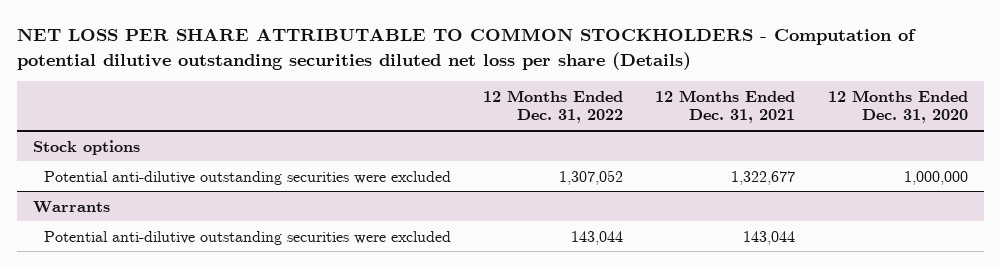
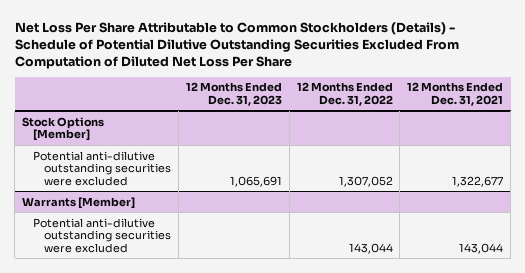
[16,28,916,70] NET LOSS PER SHARE ATTRIBUTABLE TO COMMON STOCKHOLDERS - Computation of potential dilutive outstanding securities diluted net loss per share (Details) -> [14,21,459,69] Net Loss Per Share Attributable to Common Stockholders (Details) - Schedule of Potential Dilutive Outstanding Securities Excluded From Computation of Diluted Net Loss Per Share
[827,90,968,124] 12 Months Ended Dec. 31, 2020 -> none
none -> [186,82,283,106] 12 Months Ended Dec. 31, 2023
[32,139,140,155] Stock options -> [21,116,104,142] Stock Options [Member]
[32,200,110,213] Warrants -> [21,196,135,209] Warrants [Member]

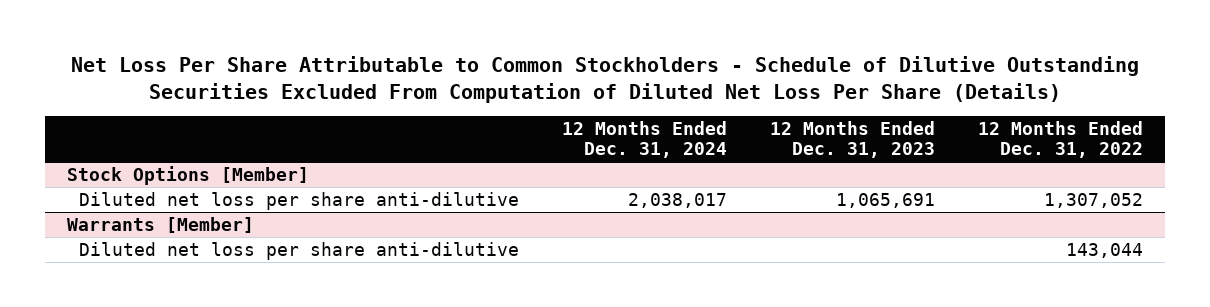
[14,21,459,69] Net Loss Per Share Attributable to Common Stockholders (Details) - Schedule of Potential Dilutive Outstanding Securities Excluded From Computation of Diluted Net Loss Per Share -> [71,55,1140,103] Net Loss Per Share Attributable to Common Stockholders - Schedule of Dilutive Outstanding Securities Excluded From Computation of Diluted Net Loss Per Share (Details)
[407,82,504,106] 12 Months Ended Dec. 31, 2021 -> none
none -> [562,120,728,158] 12 Months Ended Dec. 31, 2024
[33,150,172,186] Potential anti-dilutive outstanding securities were excluded -> [79,191,520,210] Diluted net loss per share anti-dilutive
[33,217,172,253] Potential anti-dilutive outstanding securities were excluded -> [79,241,520,260] Diluted net loss per share anti-dilutive

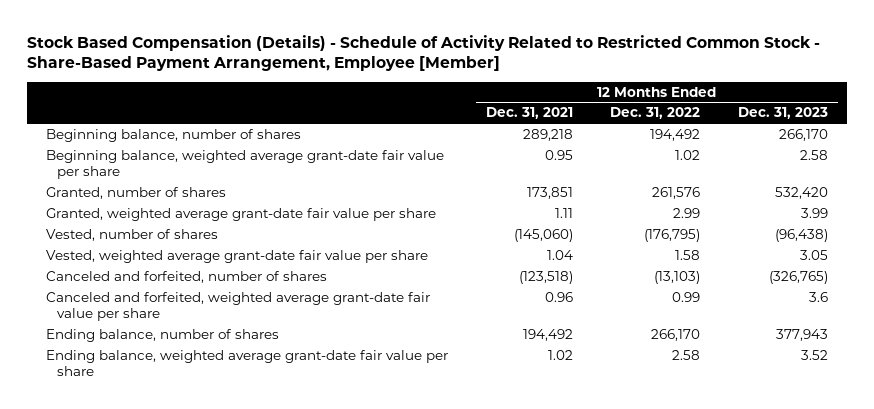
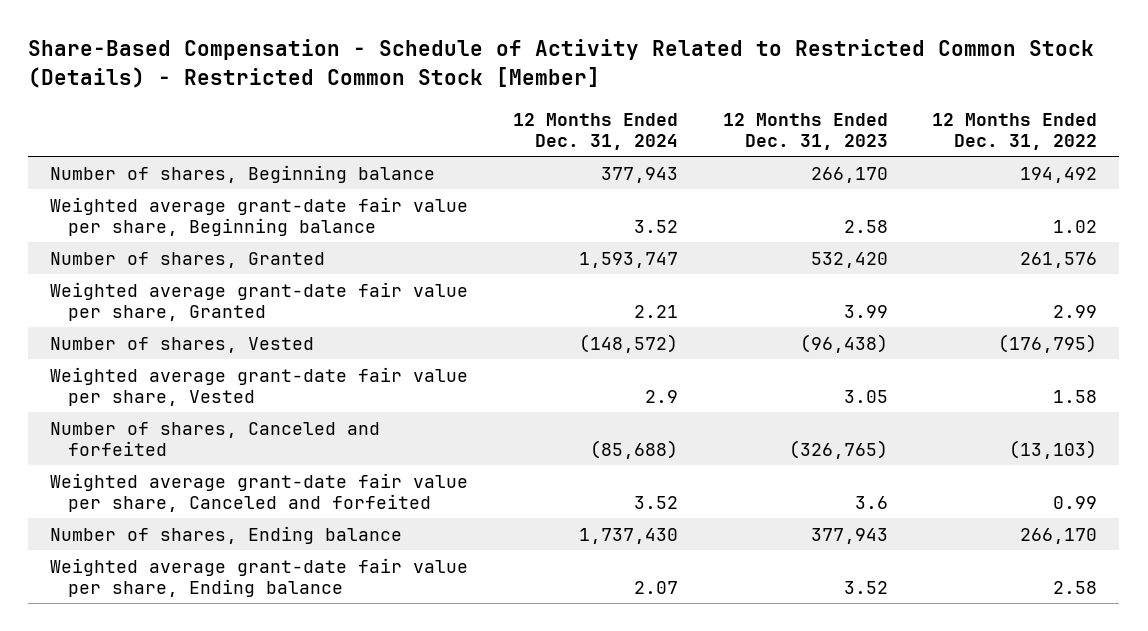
[27,34,821,72] Stock Based Compensation (Details) - Schedule of Activity Related to Restricted Common Stock - Share-Based Payment Arrangement, Employee [Member] -> [28,39,1095,88] Share-Based Compensation - Schedule of Activity Related to Restricted Common Stock (Details) - Restricted Common Stock [Member]
[485,107,573,120] Dec. 31, 2021 -> none
none -> [513,112,679,150] 12 Months Ended Dec. 31, 2024
[45,129,301,143] Beginning balance, number of shares -> [50,164,436,183] Number of shares, Beginning balance
[45,150,444,180] Beginning balance, weighted average grant-date fair value per share -> [50,196,469,236] Weighted average grant-date fair value per share, Beginning balance
[45,187,226,200] Granted, number of shares -> [50,251,326,268] Number of shares, Granted
[45,208,436,222] Granted, weighted average grant-date fair value per share -> [50,281,469,321] Weighted average grant-date fair value per share, Granted
[45,229,218,242] Vested, number of shares -> [50,336,315,353] Number of shares, Vested
[45,250,428,264] Vested, weighted average grant-date fair value per share -> [50,366,469,406] Weighted average grant-date fair value per share, Vested
[45,271,327,284] Canceled and forfeited, number of shares -> [50,421,381,456] Number of shares, Canceled and forfeited
[45,292,430,322] Canceled and forfeited, weighted average grant-date fair value per share -> [50,472,469,512] Weighted average grant-date fair value per share, Canceled and forfeited
[45,329,279,343] Ending balance, number of shares -> [50,525,403,544] Number of shares, Ending balance
[45,350,448,377] Ending balance, weighted average grant-date fair value per share -> [50,557,469,597] Weighted average grant-date fair value per share, Ending balance

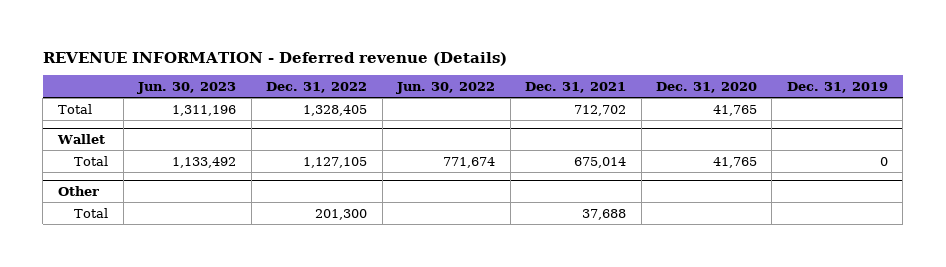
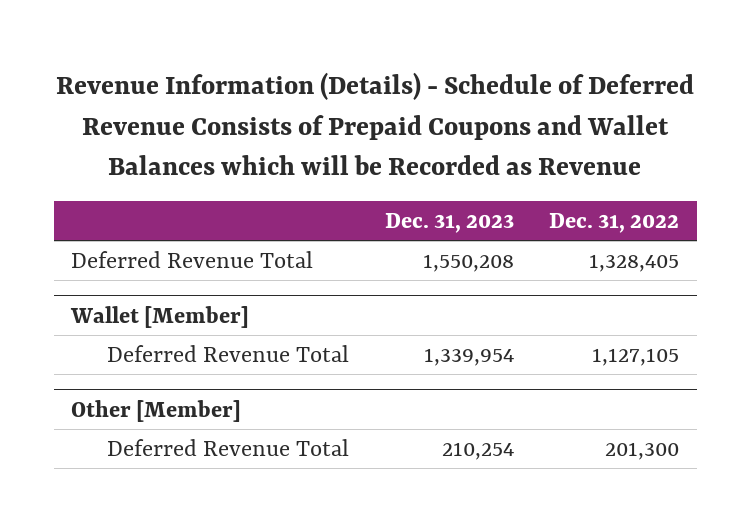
[42,51,507,66] REVENUE INFORMATION - Deferred revenue (Details) -> [56,72,695,176] Revenue Information (Details) - Schedule of Deferred Revenue Consists of Prepaid Coupons and Wallet Balances which will be Recorded as Revenue
[137,81,237,94] Jun. 30, 2023 -> none
[396,81,496,94] Jun. 30, 2022 -> none
[525,81,627,93] Dec. 31, 2021 -> none
[655,81,757,93] Dec. 31, 2020 -> none
[786,81,888,93] Dec. 31, 2019 -> none
none -> [384,213,514,234] Dec. 31, 2023
[57,103,92,114] Total -> [71,250,314,268] Deferred Revenue Total
[56,133,105,144] Wallet -> [70,305,250,328] Wallet [Member]
[74,155,109,166] Total -> [107,344,350,362] Deferred Revenue Total
[57,185,99,196] Other -> [71,399,242,422] Other [Member]
[74,207,109,218] Total -> [107,438,350,456] Deferred Revenue Total

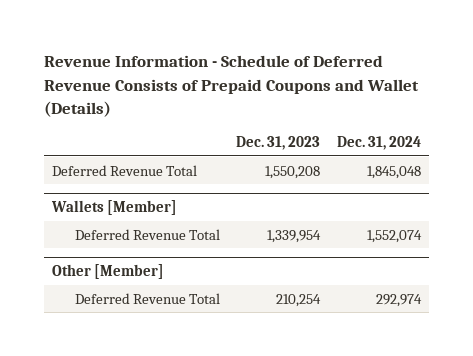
[56,72,695,176] Revenue Information (Details) - Schedule of Deferred Revenue Consists of Prepaid Coupons and Wallet Balances which will be Recorded as Revenue -> [44,55,420,117] Revenue Information - Schedule of Deferred Revenue Consists of Prepaid Coupons and Wallet (Details)
[549,213,680,234] Dec. 31, 2022 -> none
none -> [336,136,421,151] Dec. 31, 2024
[70,305,250,328] Wallet [Member] -> [51,200,178,216] Wallets [Member]

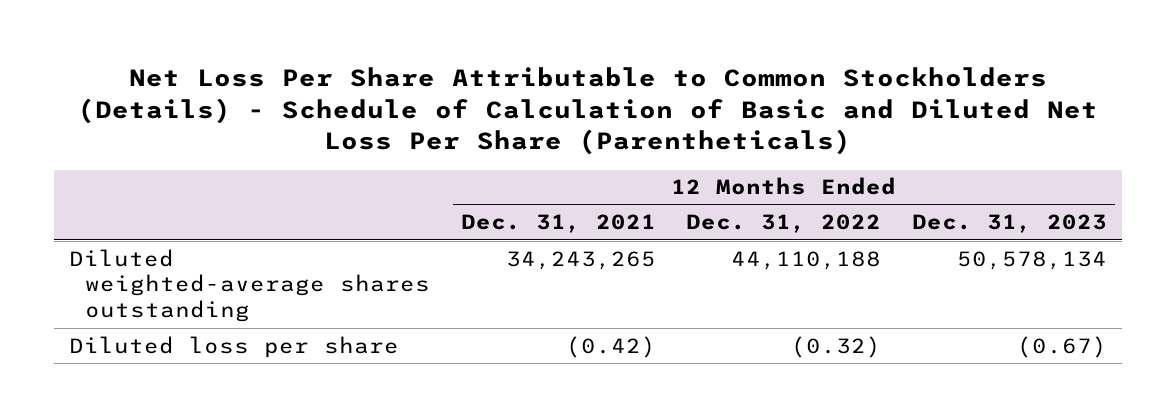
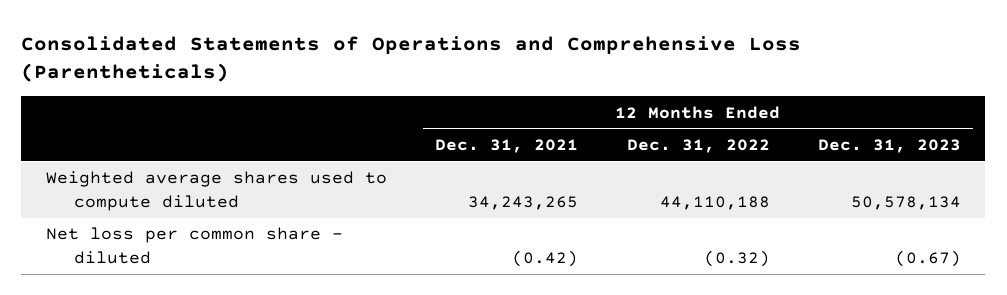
[78,66,1099,156] Net Loss Per Share Attributable to Common Stockholders (Details) - Schedule of Calculation of Basic and Diluted Net Loss Per Share (Parentheticals) -> [21,35,802,82] Consolidated Statements of Operations and Comprehensive Loss (Parentheticals)
[69,248,431,323] Diluted weighted-average shares outstanding -> [45,171,387,211] Weighted average shares used to compute diluted
[69,335,400,358] Diluted loss per share -> [45,227,343,264] Net loss per common share - diluted

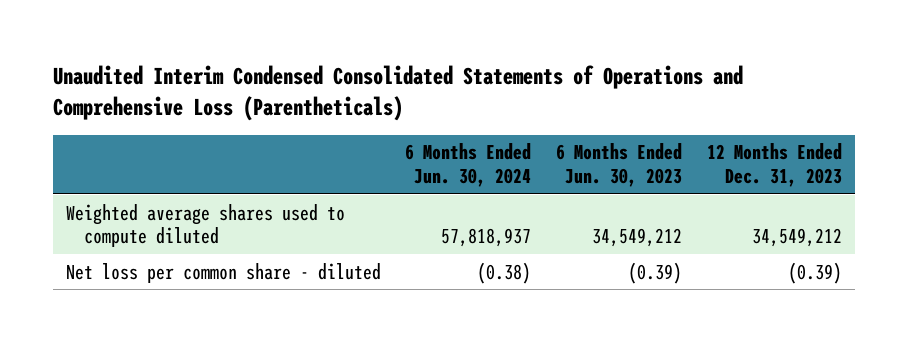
[21,35,802,82] Consolidated Statements of Operations and Comprehensive Loss (Parentheticals) -> [53,65,744,121] Unaudited Interim Condensed Consolidated Statements of Operations and Comprehensive Loss (Parentheticals)
[435,138,579,153] Dec. 31, 2021 -> none
[626,138,770,153] Dec. 31, 2022 -> none
none -> [405,143,532,188] 6 Months Ended Jun. 30, 2024
none -> [556,143,683,188] 6 Months Ended Jun. 30, 2023
[851,195,962,210] 50,578,134 -> [752,228,843,248] 34,549,212
[895,249,962,267] (0.67) -> [788,261,843,284] (0.39)

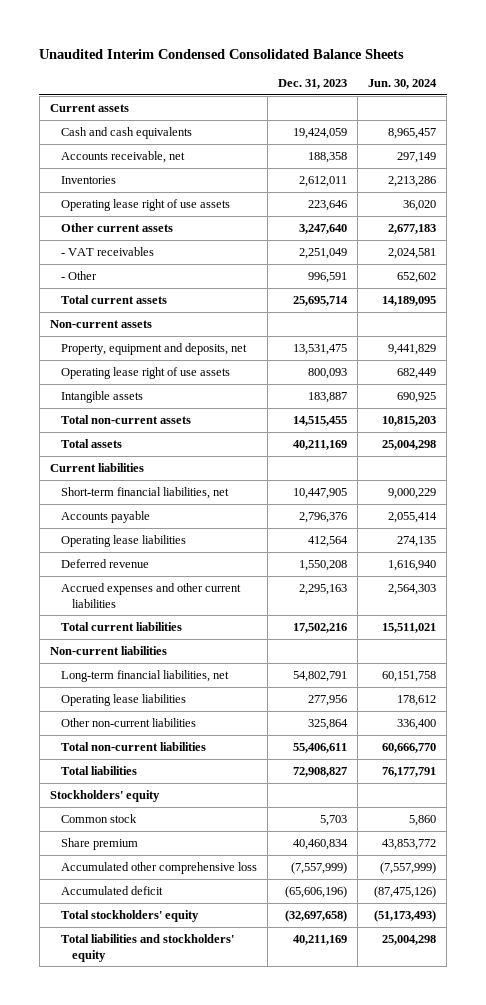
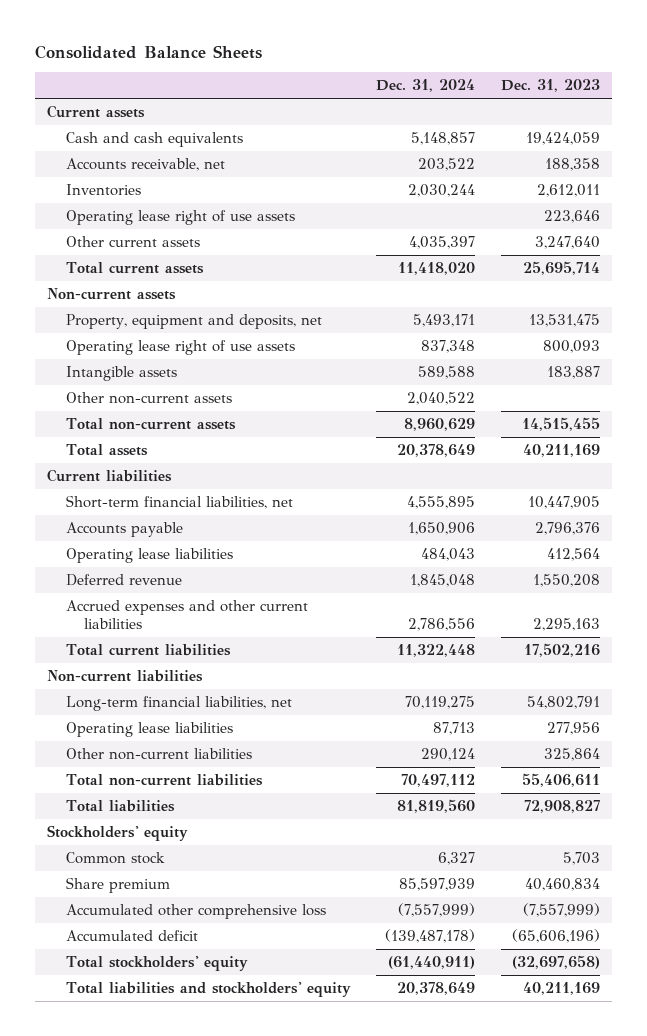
[39,48,405,59] Unaudited Interim Condensed Consolidated Balance Sheets -> [34,44,262,59] Consolidated Balance Sheets
[368,79,438,90] Jun. 30, 2024 -> none
none -> [376,79,476,93] Dec. 31, 2024
[60,246,154,256] - VAT receivables -> none
[60,270,97,280] - Other -> none
none -> [65,391,232,404] Other non-current assets

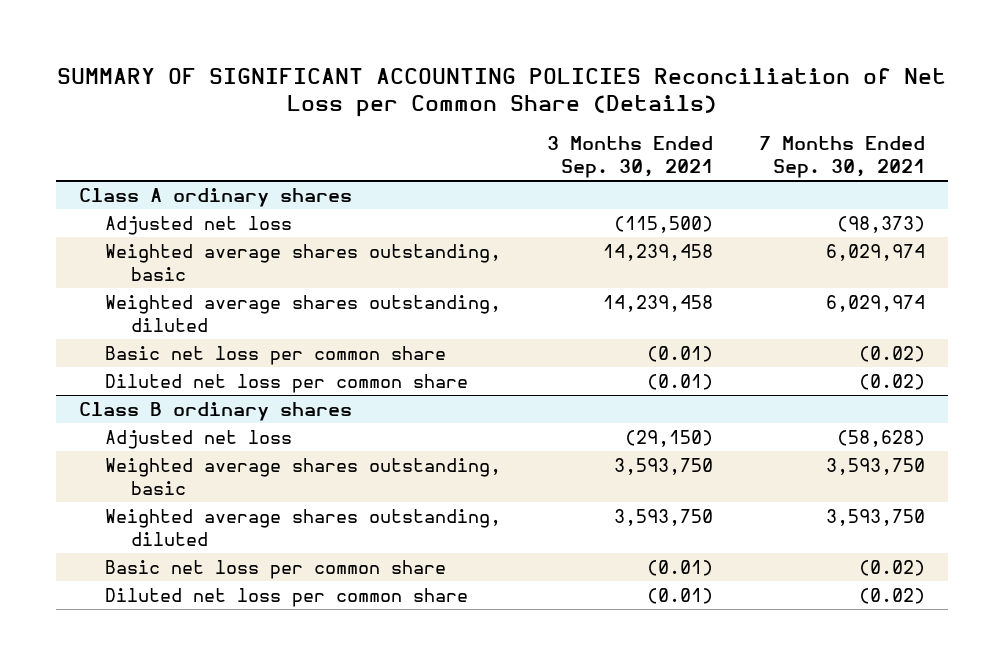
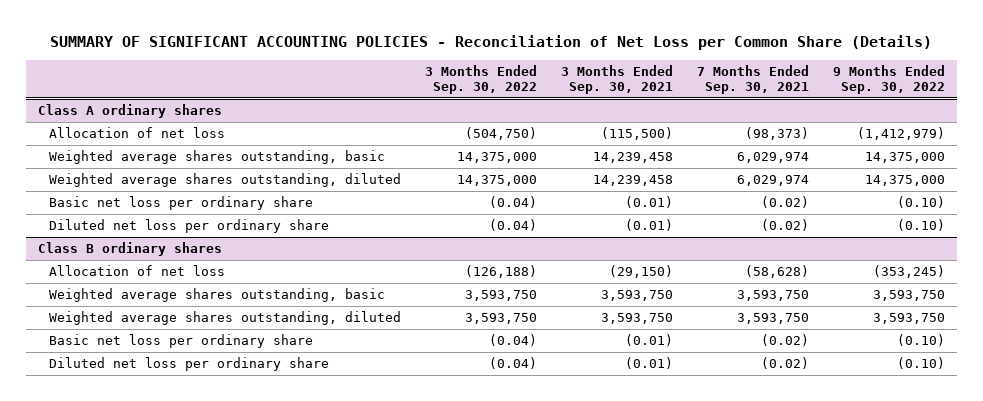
[56,67,946,118] SUMMARY OF SIGNIFICANT ACCOUNTING POLICIES Reconciliation of Net Loss per Common Share (Details) -> [50,34,933,50] SUMMARY OF SIGNIFICANT ACCOUNTING POLICIES - Reconciliation of Net Loss per Common Share (Details)
none -> [424,65,537,95] 3 Months Ended Sep. 30, 2022
none -> [832,65,945,95] 9 Months Ended Sep. 30, 2022
[104,215,292,235] Adjusted net loss -> [48,127,225,139] Allocation of net loss
[104,345,446,365] Basic net loss per common share -> [48,196,313,211] Basic net loss per ordinary share
[104,373,468,393] Diluted net loss per common share -> [48,219,329,234] Diluted net loss per ordinary share
[104,429,292,449] Adjusted net loss -> [48,265,225,277] Allocation of net loss
[104,559,446,579] Basic net loss per common share -> [48,334,313,349] Basic net loss per ordinary share
[104,587,468,607] Diluted net loss per common share -> [48,357,329,372] Diluted net loss per ordinary share

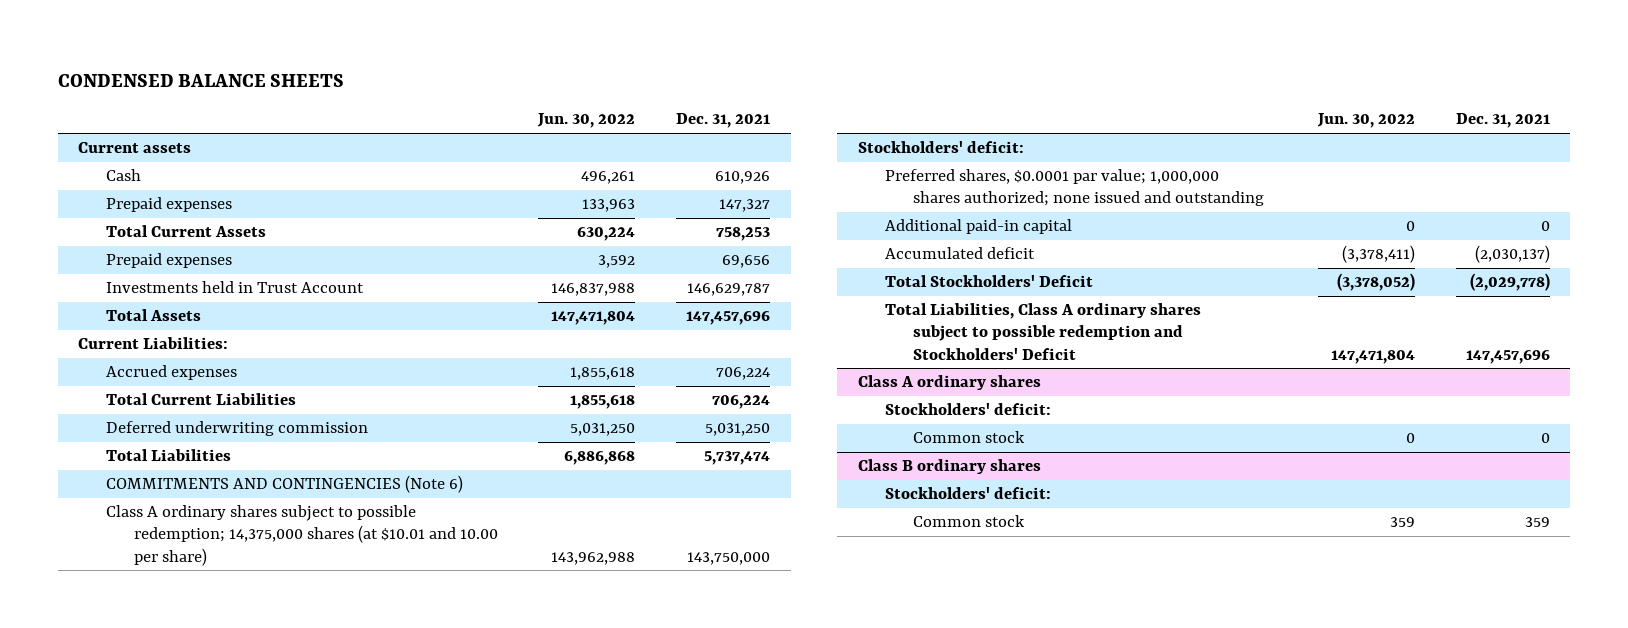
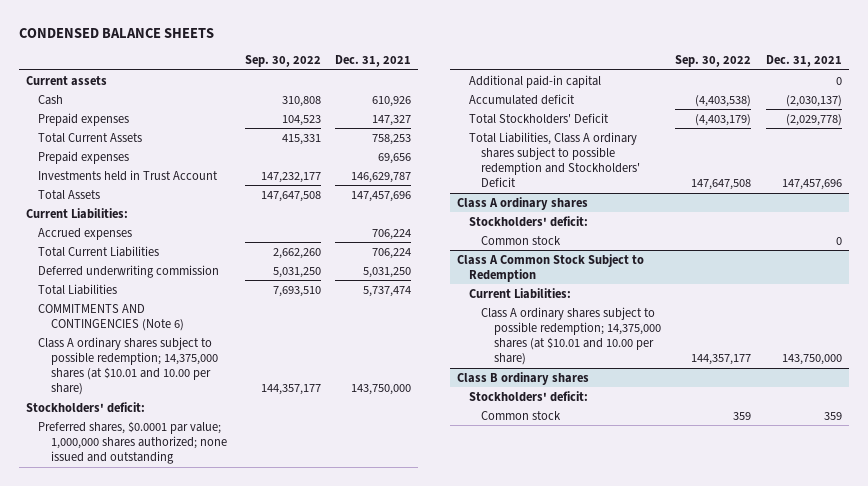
[537,113,636,129] Jun. 30, 2022 -> none
none -> [244,55,321,68] Sep. 30, 2022
none -> [456,253,644,282] Class A Common Stock Subject to Redemption
none -> [469,287,572,299] Current Liabilities:
none -> [481,306,661,366] Class A ordinary shares subject to possible redemption; 14,375,000 shares (at $10.01 and 10.00 per share)

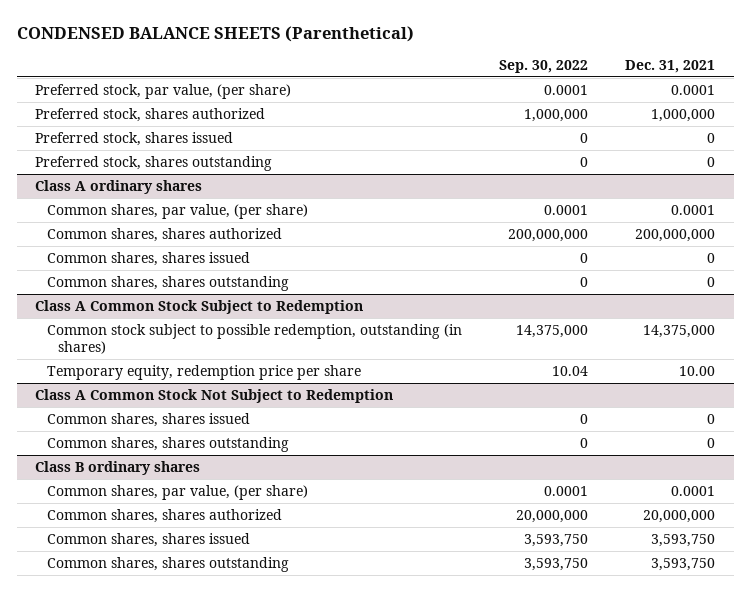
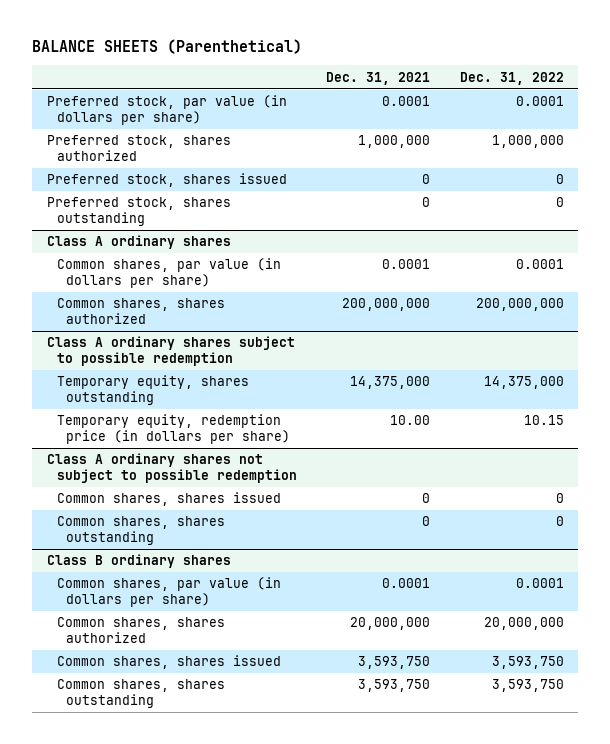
[16,25,414,42] CONDENSED BALANCE SHEETS (Parenthetical) -> [32,39,303,55] BALANCE SHEETS (Parenthetical)
[498,59,588,73] Sep. 30, 2022 -> none
none -> [459,71,564,85] Dec. 31, 2022
[35,83,292,99] Preferred stock, par value, (per share) -> [46,95,287,125] Preferred stock, par value (in dollars per share)
[46,203,308,219] Common shares, par value, (per share) -> [56,258,281,288] Common shares, par value (in dollars per share)
[46,251,250,266] Common shares, shares issued -> none
[46,275,289,291] Common shares, shares outstanding -> none
[35,299,364,314] Class A Common Stock Subject to Redemption -> [46,336,295,366] Class A ordinary shares subject to possible redemption
[46,323,462,354] Common stock subject to possible redemption, outstanding (in shares) -> [56,375,249,405] Temporary equity, shares outstanding
[46,364,361,380] Temporary equity, redemption price per share -> [56,414,291,444] Temporary equity, redemption price (in dollars per share)
[35,388,394,403] Class A Common Stock Not Subject to Redemption -> [46,453,297,483] Class A ordinary shares not subject to possible redemption
[46,484,308,500] Common shares, par value, (per share) -> [56,577,281,607] Common shares, par value (in dollars per share)

